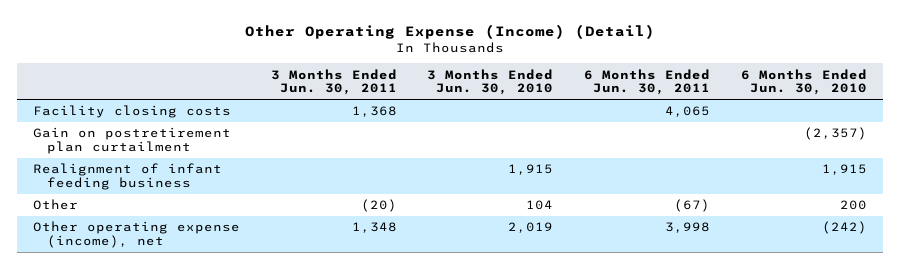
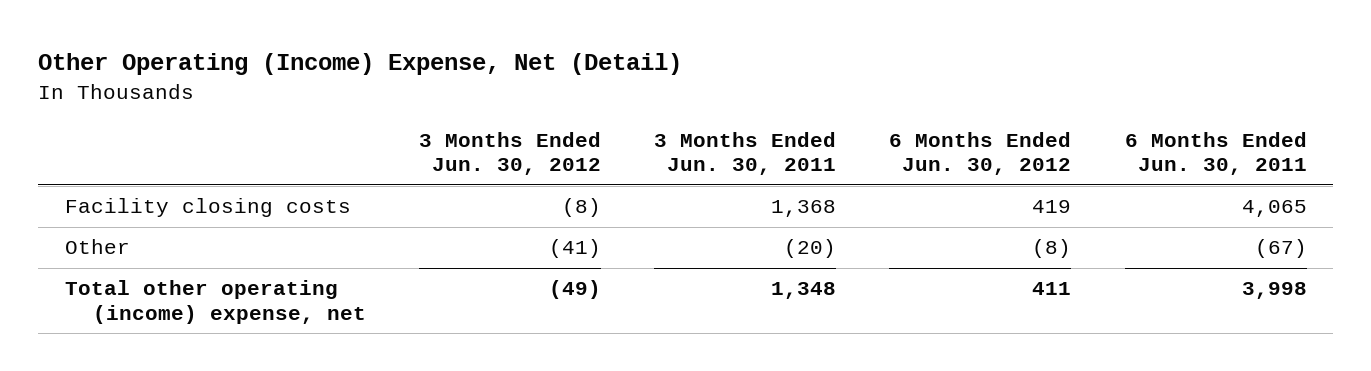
[244,23,655,39] Other Operating Expense (Income) (Detail) -> [37,53,682,76] Other Operating (Income) Expense, Net (Detail)
[427,68,554,96] 3 Months Ended Jun. 30, 2010 -> none
[741,68,868,96] 6 Months Ended Jun. 30, 2010 -> none
none -> [418,131,601,176] 3 Months Ended Jun. 30, 2012
none -> [889,131,1072,176] 6 Months Ended Jun. 30, 2012
[32,127,231,154] Gain on postretirement plan curtailment -> none
[32,163,222,190] Realignment of infant feeding business -> none
[32,221,240,248] Other operating expense (income), net -> [64,280,366,324] Total other operating (income) expense, net

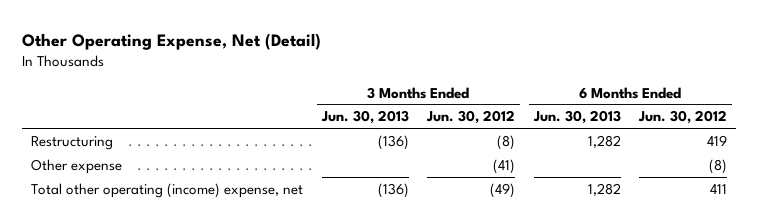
[37,53,682,76] Other Operating (Income) Expense, Net (Detail) -> [22,32,322,50] Other Operating Expense, Net (Detail)
[654,131,837,176] 3 Months Ended Jun. 30, 2011 -> none
[1124,131,1307,176] 6 Months Ended Jun. 30, 2011 -> none
none -> [320,110,409,125] Jun. 30, 2013
none -> [532,110,621,125] Jun. 30, 2013
[64,198,351,218] Facility closing costs -> [31,135,114,150] Restructuring
[64,239,130,255] Other -> [31,158,123,174] Other expense

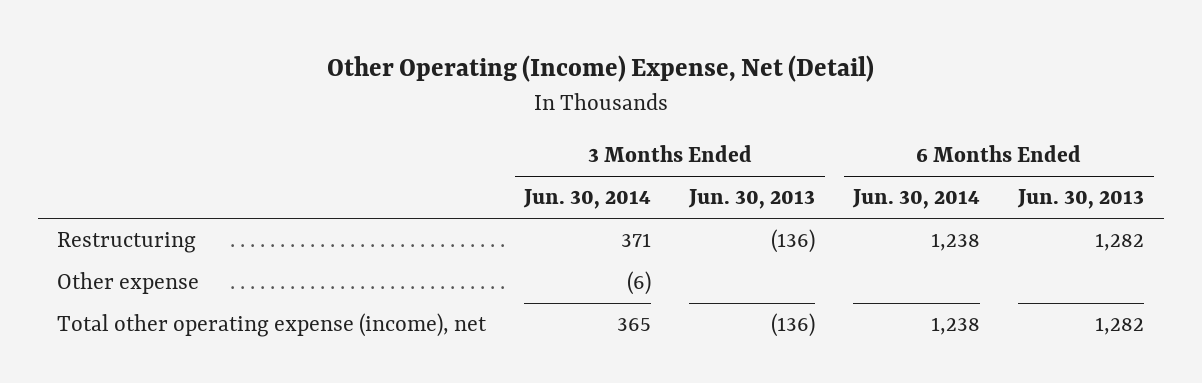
[22,32,322,50] Other Operating Expense, Net (Detail) -> [326,55,874,83] Other Operating (Income) Expense, Net (Detail)
[426,110,516,125] Jun. 30, 2012 -> none
[637,110,727,125] Jun. 30, 2012 -> none
none -> [523,189,652,210] Jun. 30, 2014
none -> [852,189,981,210] Jun. 30, 2014
[31,182,304,198] Total other operating (income) expense, net -> [57,313,488,338] Total other operating expense (income), net

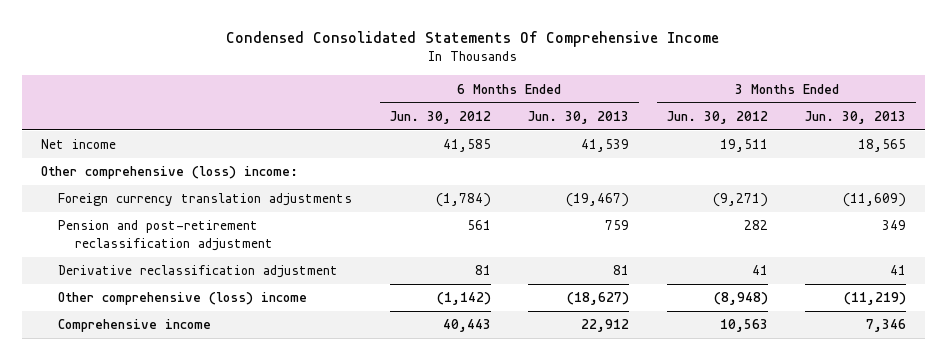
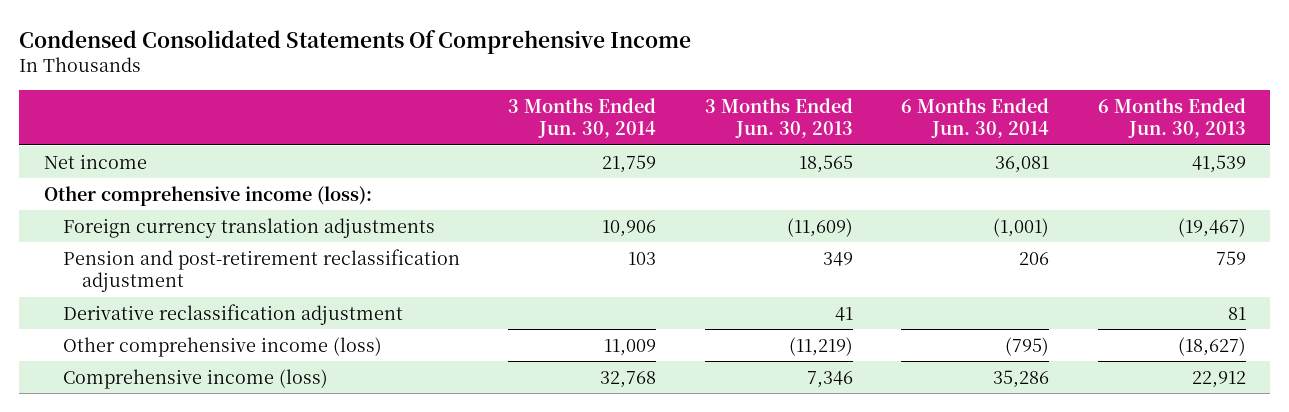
[389,110,491,124] Jun. 30, 2012 -> none
[666,110,768,124] Jun. 30, 2012 -> none
none -> [508,97,657,139] 3 Months Ended Jun. 30, 2014
none -> [901,97,1050,139] 6 Months Ended Jun. 30, 2014
[40,166,298,180] Other comprehensive (loss) income: -> [43,185,372,206] Other comprehensive income (loss):
[58,292,308,306] Other comprehensive (loss) income -> [63,336,383,357] Other comprehensive income (loss)
[58,319,212,333] Comprehensive income -> [63,368,329,389] Comprehensive income (loss)

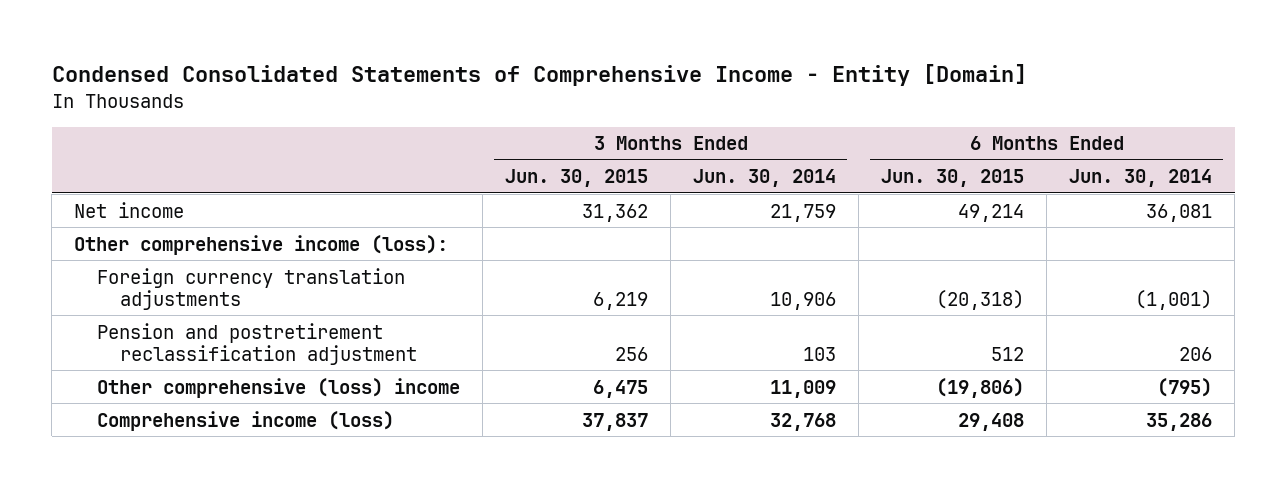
[19,29,692,54] Condensed Consolidated Statements Of Comprehensive Income -> [51,63,1027,86] Condensed Consolidated Statements of Comprehensive Income - Entity [Domain]
[704,97,853,139] 3 Months Ended Jun. 30, 2013 -> none
[1097,97,1246,139] 6 Months Ended Jun. 30, 2013 -> none
none -> [505,169,649,188] Jun. 30, 2015
none -> [881,169,1025,188] Jun. 30, 2015
[63,303,404,325] Derivative reclassification adjustment -> none
[63,248,461,293] Pension and post-retirement reclassification adjustment -> [97,322,418,365] Pension and postretirement reclassification adjustment
[63,336,383,357] Other comprehensive income (loss) -> [97,377,461,398] Other comprehensive (loss) income

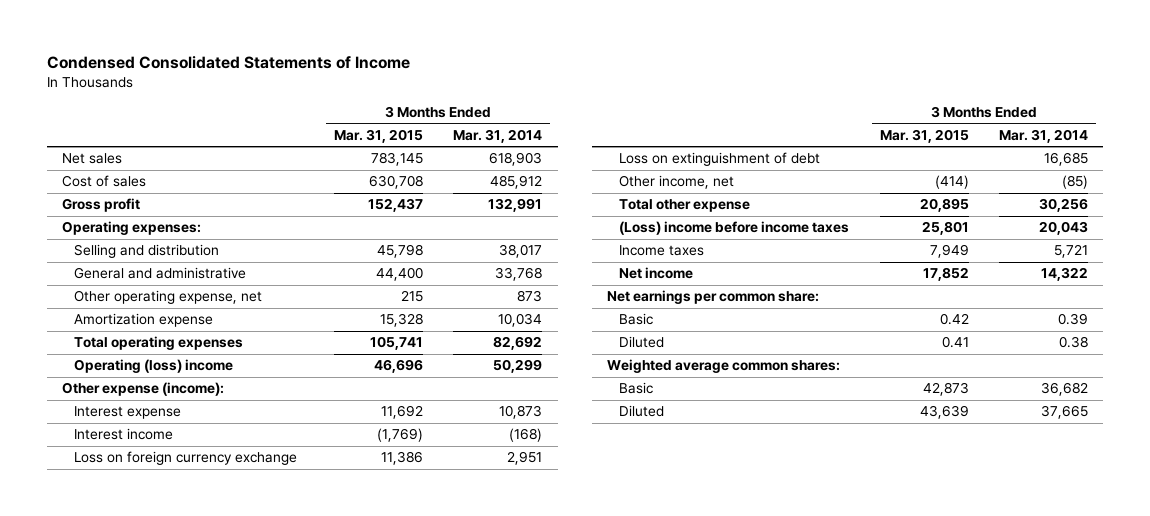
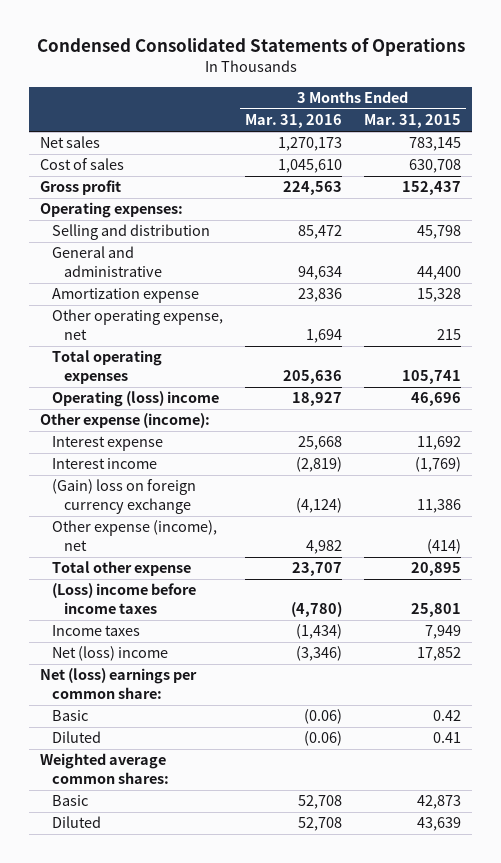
[46,56,410,70] Condensed Consolidated Statements of Income -> [36,38,465,57] Condensed Consolidated Statements of Operations
[453,128,543,143] Mar. 31, 2014 -> none
none -> [244,114,342,129] Mar. 31, 2016
[73,290,262,305] Other operating expense, net -> [52,309,224,340] Other operating expense, net
[619,152,821,167] Loss on extinguishment of debt -> none
[73,451,297,466] Loss on foreign currency exchange -> [52,479,197,514] (Gain) loss on foreign currency exchange
[619,175,735,190] Other income, net -> [52,520,218,551] Other expense (income), net
[619,267,694,280] Net income -> [52,646,169,662] Net (loss) income
[607,290,820,305] Net earnings per common share: -> [40,668,198,699] Net (loss) earnings per common share:

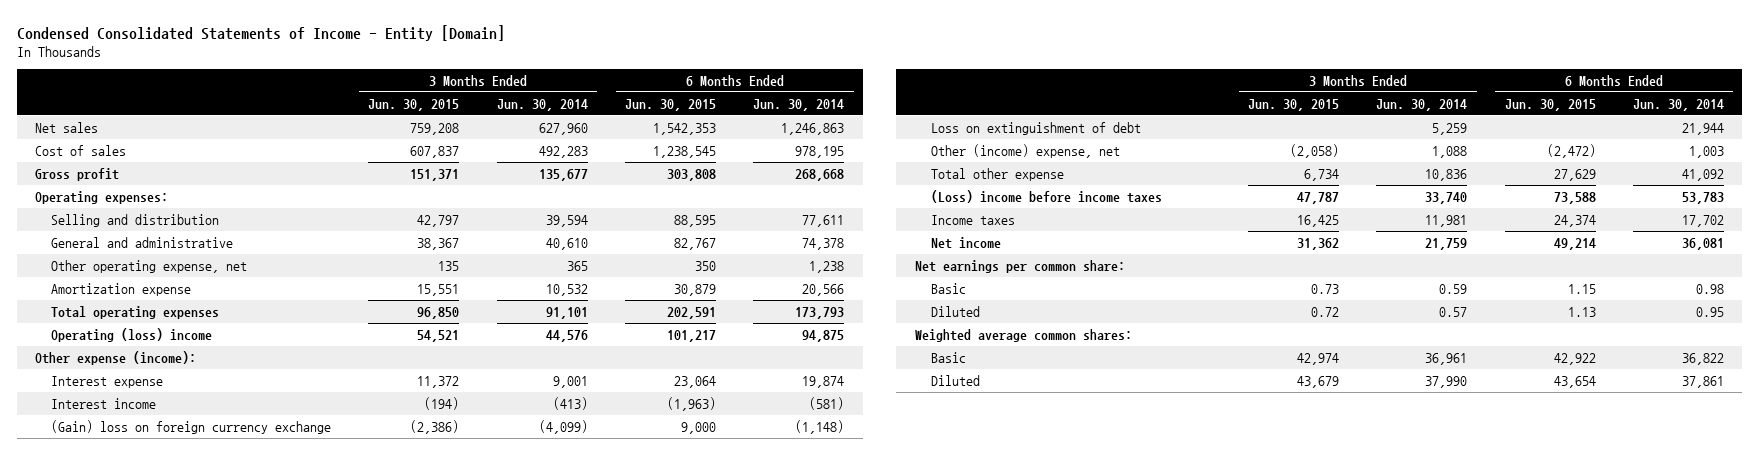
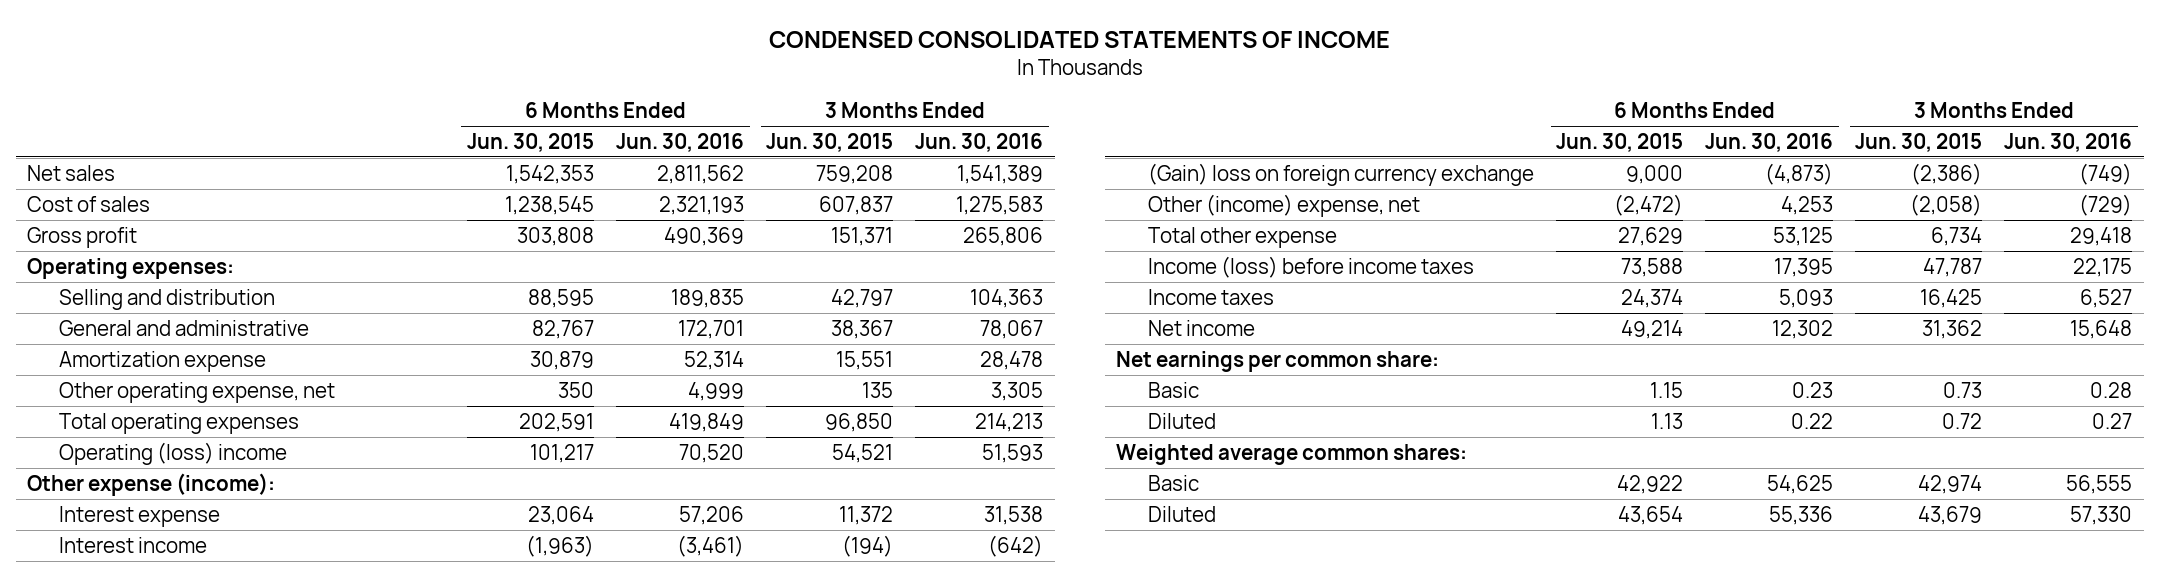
[16,24,505,41] Condensed Consolidated Statements of Income - Entity [Domain] -> [768,30,1390,48] CONDENSED CONSOLIDATED STATEMENTS OF INCOME
[496,98,588,111] Jun. 30, 2014 -> none
[753,98,845,111] Jun. 30, 2014 -> none
none -> [616,132,745,152] Jun. 30, 2016
none -> [915,132,1044,152] Jun. 30, 2016
[51,259,248,273] Other operating expense, net -> [58,381,335,403] Other operating expense, net
[930,121,1141,135] Loss on extinguishment of debt -> none
[930,189,1162,203] (Loss) income before income taxes -> [1147,255,1474,278] Income (loss) before income taxes

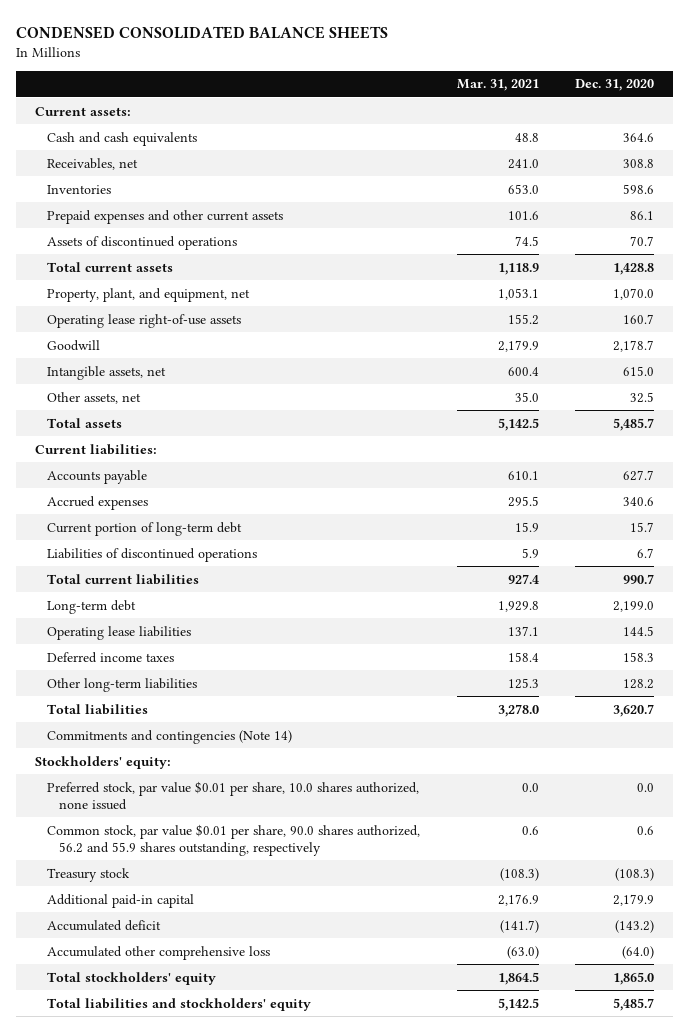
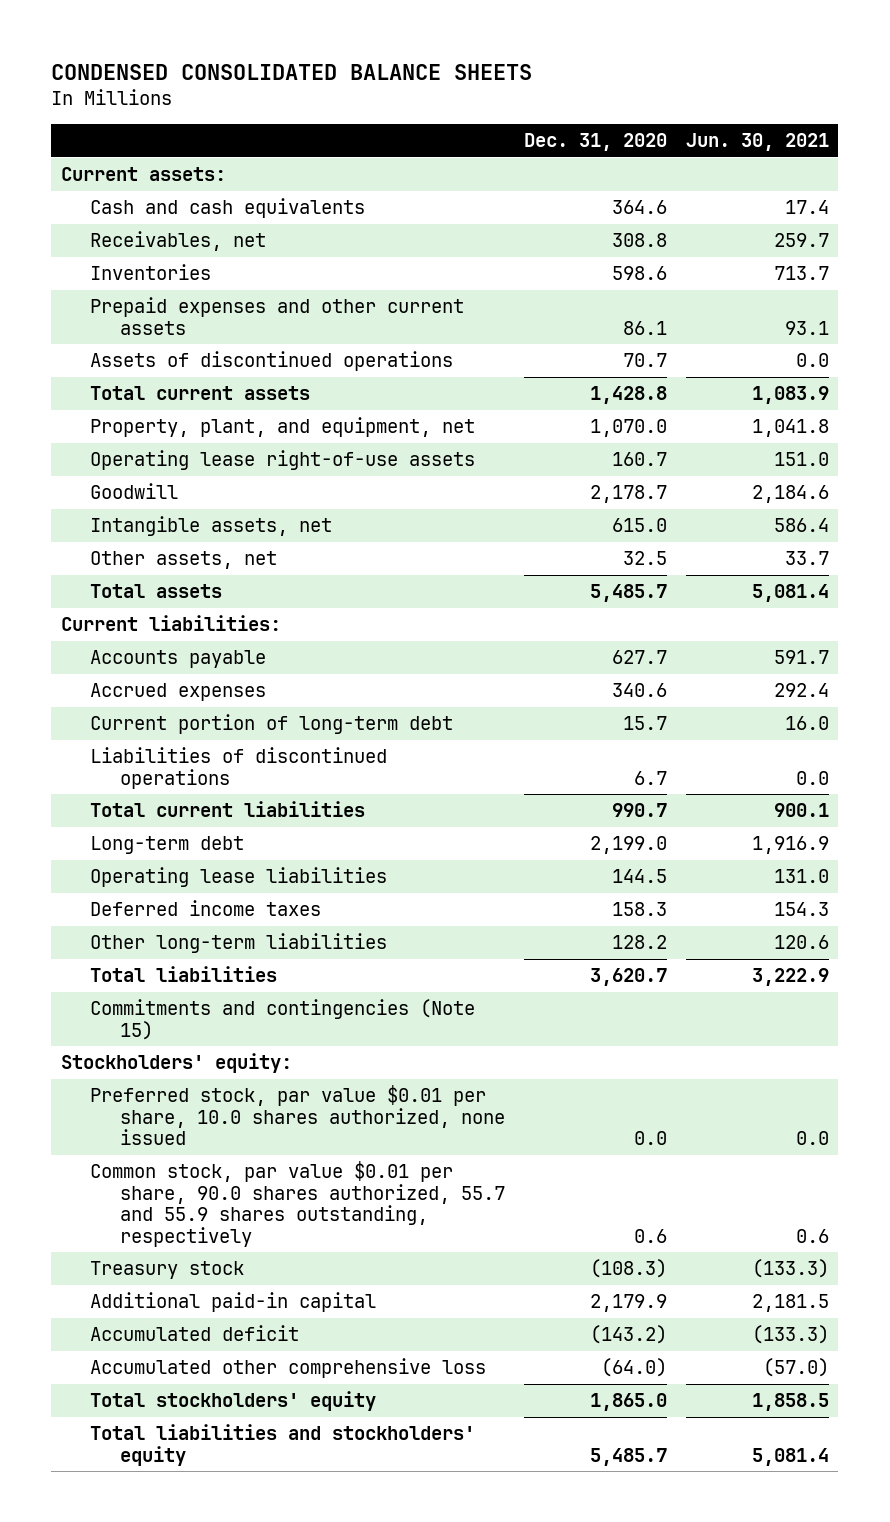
[456,79,539,92] Mar. 31, 2021 -> none
none -> [685,133,829,152] Jun. 30, 2021
[47,729,293,744] Commitments and contingencies (Note 14) -> [90,999,476,1040] Commitments and contingencies (Note 15)
[47,823,421,856] Common stock, par value $0.01 per share, 90.0 shares authorized, 56.2 and 55.9 shares outstanding, respectively -> [90,1161,506,1247] Common stock, par value $0.01 per share, 90.0 shares authorized, 55.7 and 55.9 shares outstanding, respectively

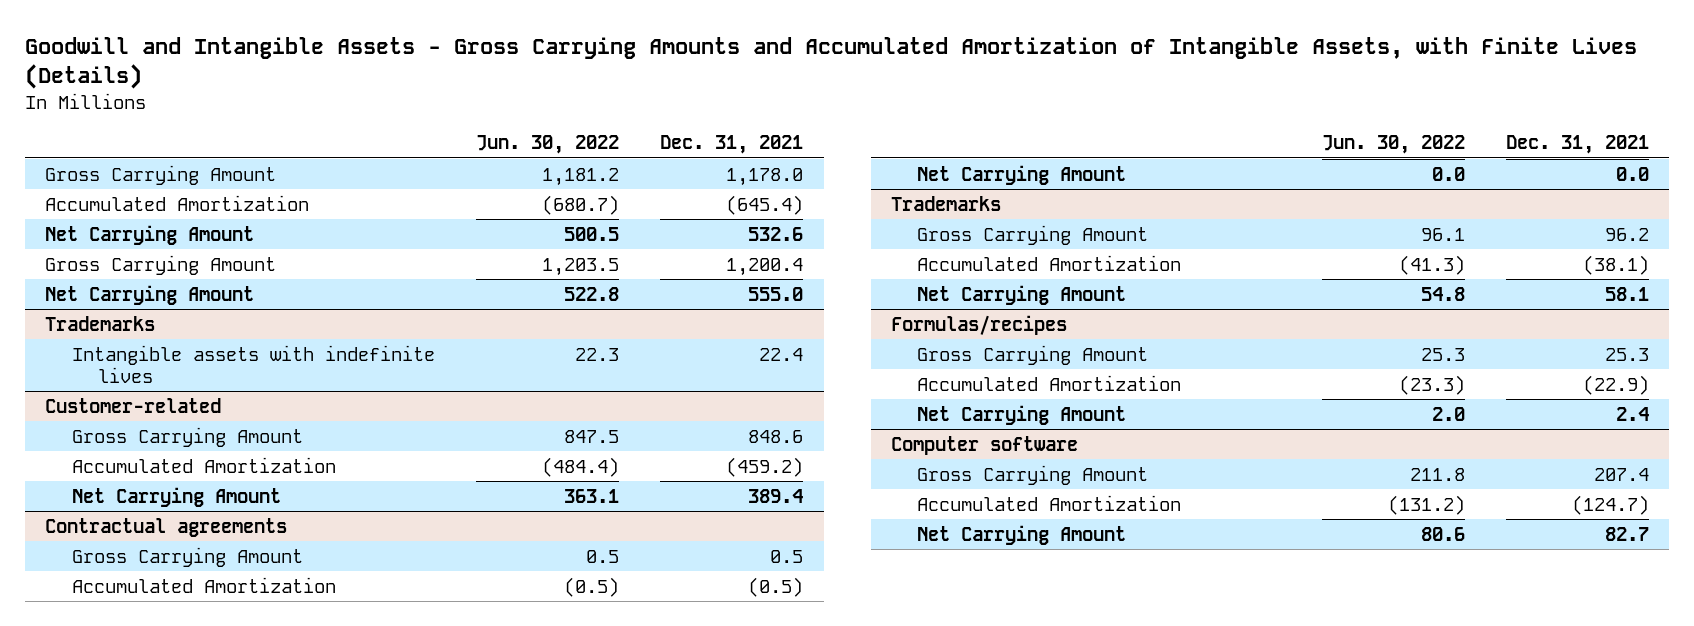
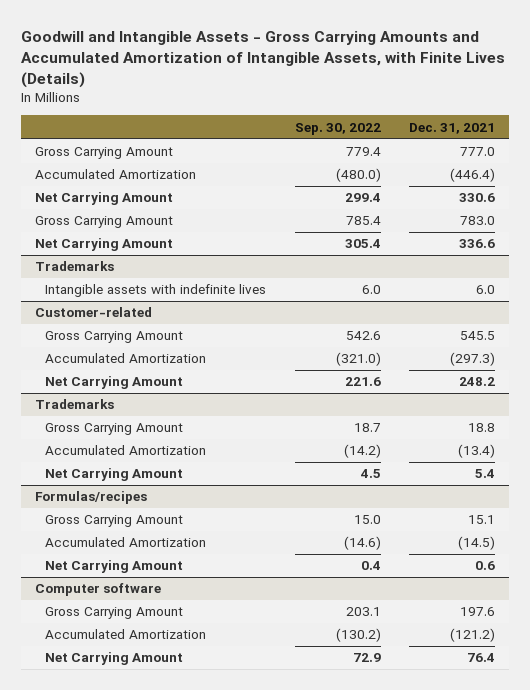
[475,135,619,155] Jun. 30, 2022 -> none
none -> [294,122,381,135] Sep. 30, 2022
[725,167,803,186] 1,178.0 -> [459,147,495,157] 777.0
[725,194,803,215] (645.4) -> [449,168,495,183] (446.4)
[747,226,803,241] 532.6 -> [458,193,495,203] 330.6
[725,257,803,276] 1,200.4 -> [459,216,495,226] 783.0
[747,286,803,301] 555.0 -> [458,239,495,249] 336.6
[758,347,803,361] 22.4 -> [475,285,495,295] 6.0
[45,517,288,537] Contractual agreements -> none
[71,546,303,567] Gross Carrying Amount -> none
[71,576,336,593] Accumulated Amortization -> none
[917,164,1127,185] Net Carrying Amount -> none
[747,429,803,443] 848.6 -> [459,331,495,341] 545.5
[725,456,803,477] (459.2) -> [449,352,495,367] (297.3)
[747,488,803,503] 389.4 -> [458,377,495,387] 248.2
[1604,227,1649,241] 96.2 -> [467,423,495,433] 18.8
[1582,254,1649,275] (38.1) -> [457,444,495,459] (13.4)
[1604,286,1649,301] 58.1 -> [474,469,495,479] 5.4
[1604,347,1649,361] 25.3 -> [467,515,495,525] 15.1
[1582,374,1649,395] (22.9) -> [457,536,495,551] (14.5)
[1615,406,1649,421] 2.4 -> [474,561,495,571] 0.6
[1593,467,1649,481] 207.4 -> [459,607,495,617] 197.6
[1571,494,1649,515] (124.7) -> [449,628,495,643] (121.2)
[1604,526,1649,541] 82.7 -> [466,653,495,663] 76.4

